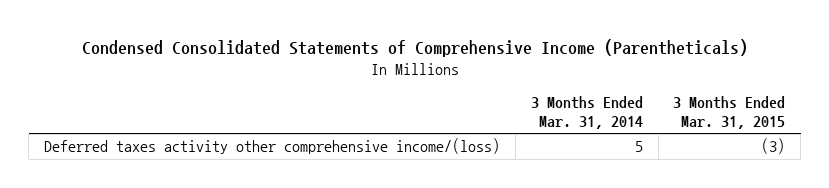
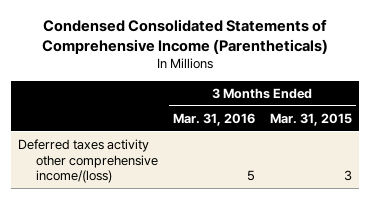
[530,96,643,129] 3 Months Ended Mar. 31, 2014 -> none
none -> [172,112,255,126] Mar. 31, 2016
[761,138,786,155] (3) -> [343,170,352,182] 3

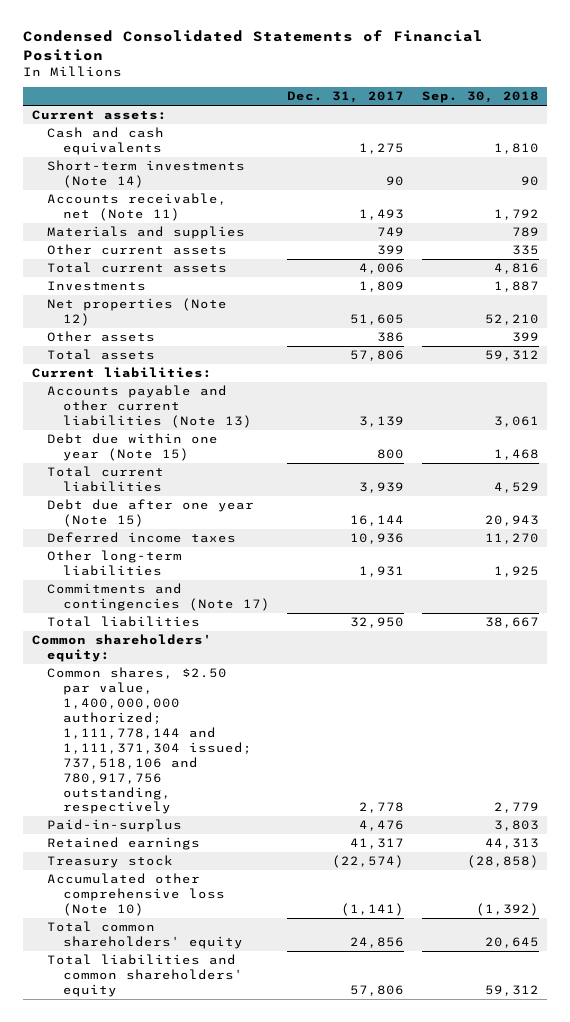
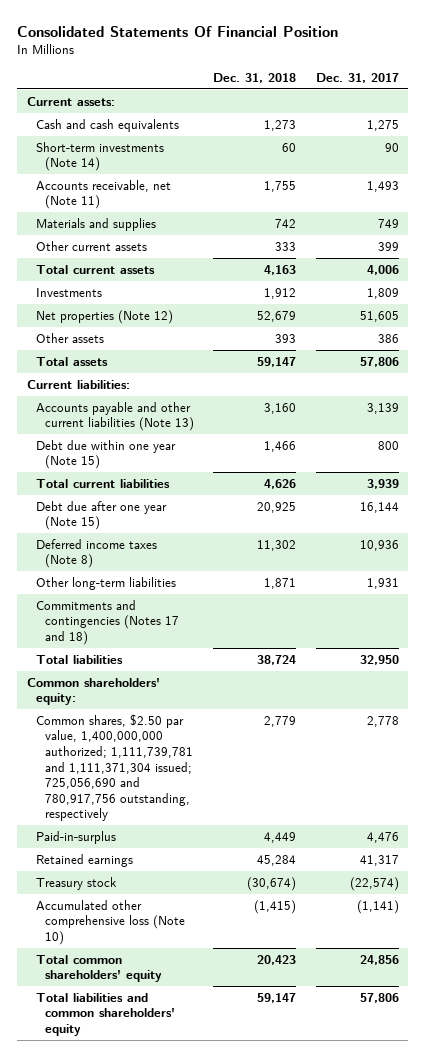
[23,30,484,61] Condensed Consolidated Statements of Financial Position -> [17,25,339,37] Consolidated Statements Of Financial Position
[421,91,539,104] Sep. 30, 2018 -> none
none -> [213,72,297,83] Dec. 31, 2018
[47,532,237,544] Deferred income taxes -> [35,538,157,569] Deferred income taxes (Note 8)
[47,583,271,612] Commitments and contingencies (Note 17) -> [35,599,180,645] Commitments and contingencies (Notes 17 and 18)
[47,667,253,815] Common shares, $2.50 par value, 1,400,000,000 authorized; 1,111,778,144 and 1,111,371,304 issued; 737,518,106 and 780,917,756 outstanding, respectively -> [35,713,194,822] Common shares, $2.50 par value, 1,400,000,000 authorized; 1,111,739,781 and 1,111,371,304 issued; 725,056,690 and 780,917,756 outstanding, respectively

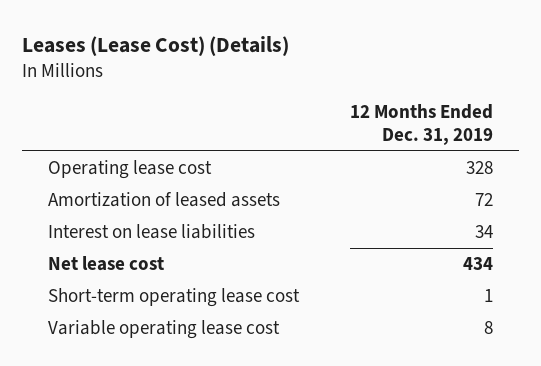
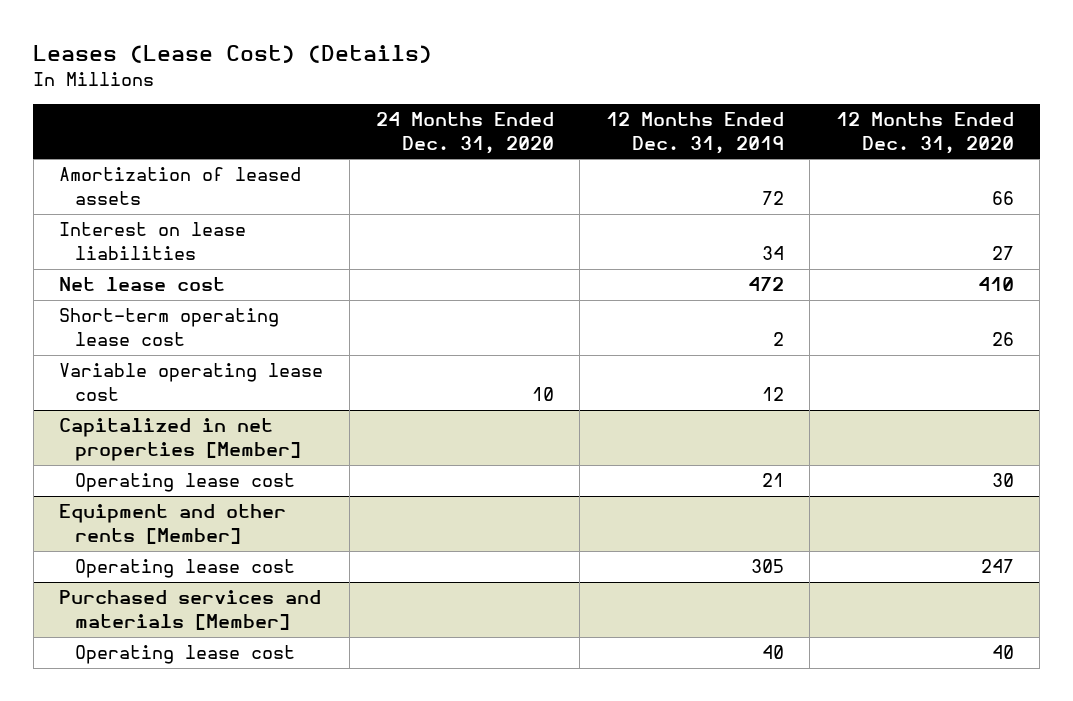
none -> [375,112,554,154] 24 Months Ended Dec. 31, 2020
none -> [835,112,1014,154] 12 Months Ended Dec. 31, 2020
[47,160,212,180] Operating lease cost -> none
[463,257,494,271] 434 -> [747,277,784,292] 472
[484,289,494,303] 1 -> [772,331,784,346] 2
[484,321,494,335] 8 -> [761,386,784,401] 12
none -> [59,418,302,461] Capitalized in net properties [Member]
none -> [75,473,296,493] Operating lease cost
none -> [59,504,287,544] Equipment and other rents [Member]
none -> [75,559,296,579] Operating lease cost
none -> [59,590,322,630] Purchased services and materials [Member]
none -> [75,645,296,665] Operating lease cost

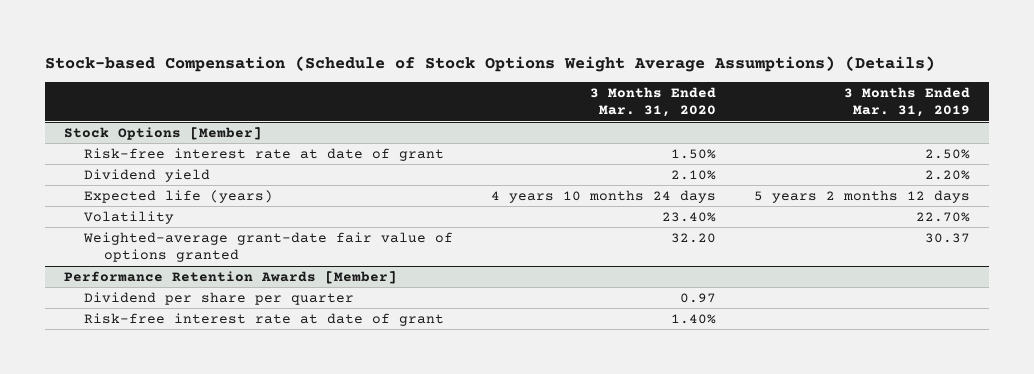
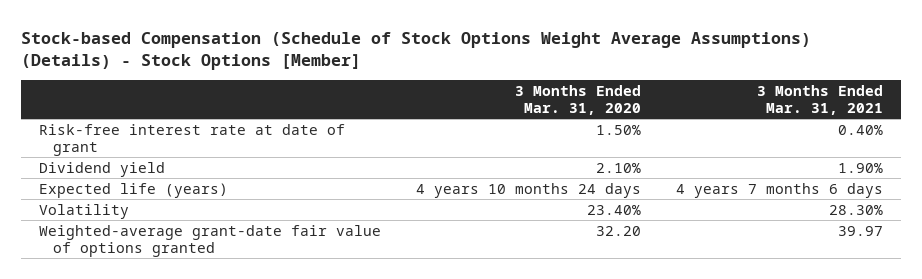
[44,55,935,72] Stock-based Compensation (Schedule of Stock Options Weight Average Assumptions) (Details) -> [21,31,812,70] Stock-based Compensation (Schedule of Stock Options Weight Average Assumptions) (Details) - Stock Options [Member]
[843,86,970,118] 3 Months Ended Mar. 31, 2019 -> none
none -> [757,84,884,115] 3 Months Ended Mar. 31, 2021
[63,126,262,140] Stock Options [Member] -> none
[63,270,397,284] Performance Retention Awards [Member] -> none
[83,291,354,305] Dividend per share per quarter -> none
[83,312,444,326] Risk-free interest rate at date of grant -> none

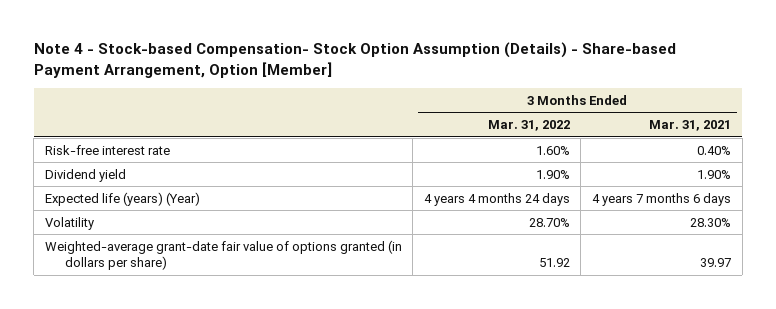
[21,31,812,70] Stock-based Compensation (Schedule of Stock Options Weight Average Assumptions) (Details) - Stock Options [Member] -> [33,42,676,78] Note 4 - Stock-based Compensation- Stock Option Assumption (Details) - Share-based Payment Arrangement, Option [Member]
[515,84,642,115] 3 Months Ended Mar. 31, 2020 -> none
none -> [487,120,570,132] Mar. 31, 2022
[39,123,346,156] Risk-free interest rate at date of grant -> [44,144,170,155] Risk-free interest rate
[39,182,229,198] Expected life (years) -> [44,191,200,206] Expected life (years) (Year)
[39,224,382,257] Weighted-average grant-date fair value of options granted -> [44,239,402,271] Weighted-average grant-date fair value of options granted (in dollars per share)

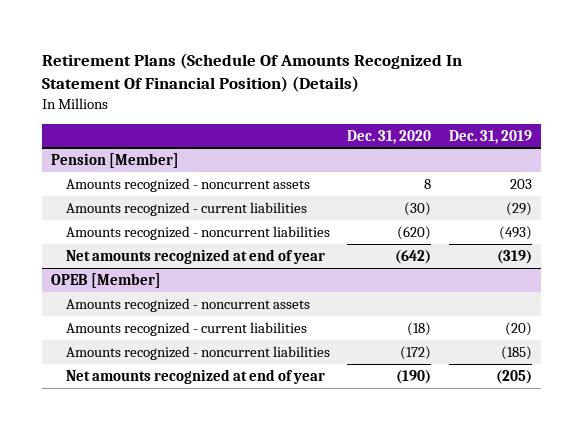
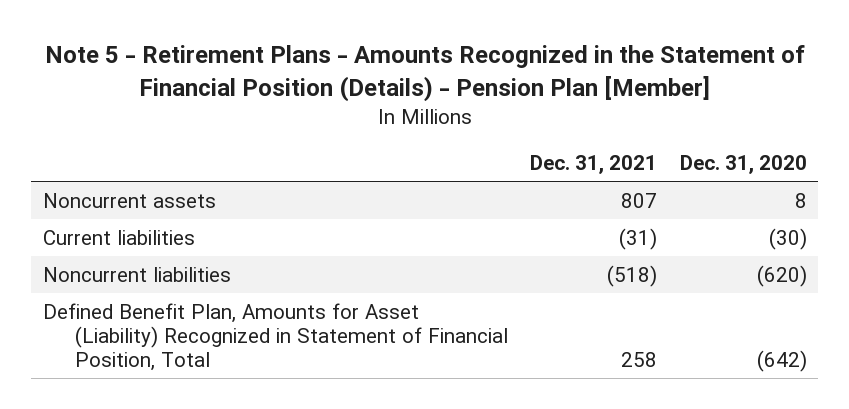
[42,52,463,92] Retirement Plans (Schedule Of Amounts Recognized In Statement Of Financial Position) (Details) -> [44,45,805,102] Note 5 - Retirement Plans - Amounts Recognized in the Statement of Financial Position (Details) - Pension Plan [Member]
[448,129,532,144] Dec. 31, 2019 -> none
none -> [530,155,658,175] Dec. 31, 2021
[51,152,180,168] Pension [Member] -> none
[51,272,162,288] OPEB [Member] -> none
[65,297,310,312] Amounts recognized - noncurrent assets -> none
[65,321,307,336] Amounts recognized - current liabilities -> none
[65,345,330,360] Amounts recognized - noncurrent liabilities -> none
[65,368,325,384] Net amounts recognized at end of year -> none
[65,177,310,192] Amounts recognized - noncurrent assets -> [42,192,216,208] Noncurrent assets
[65,201,307,216] Amounts recognized - current liabilities -> [42,229,195,245] Current liabilities
[65,225,330,240] Amounts recognized - noncurrent liabilities -> [42,266,231,282] Noncurrent liabilities
[65,248,325,264] Net amounts recognized at end of year -> [42,302,509,372] Defined Benefit Plan, Amounts for Asset (Liability) Recognized in Statement of Financial Position, Total

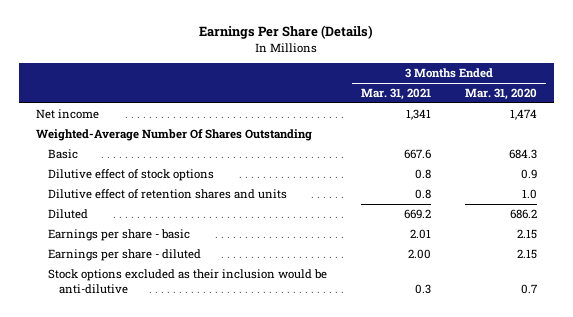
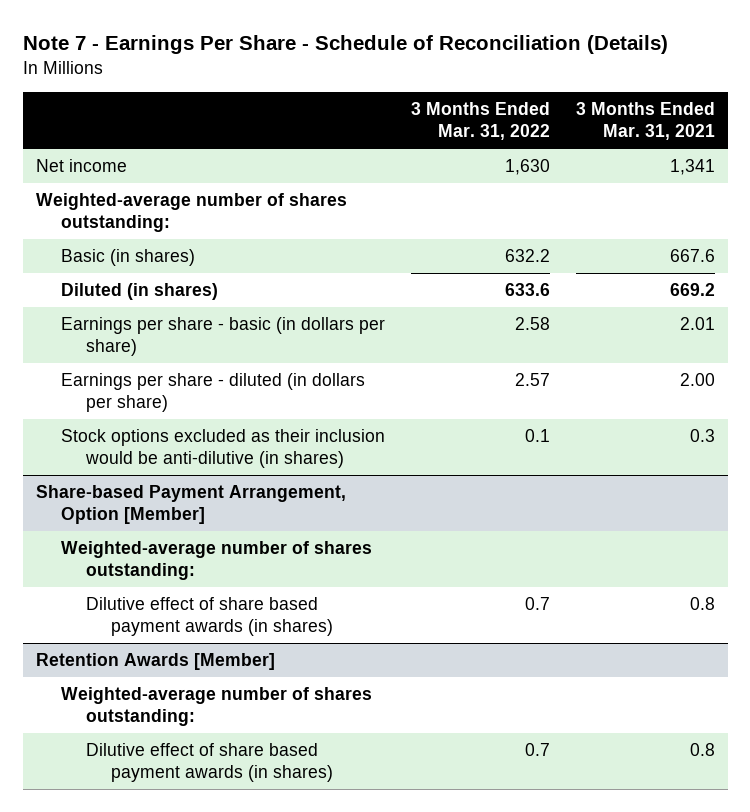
[199,25,374,40] Earnings Per Share (Details) -> [22,35,668,55] Note 7 - Earnings Per Share - Schedule of Reconciliation (Details)
[465,87,538,100] Mar. 31, 2020 -> none
none -> [410,102,550,141] 3 Months Ended Mar. 31, 2022
[47,168,214,181] Dilutive effect of stock options -> none
[47,188,287,199] Dilutive effect of retention shares and units -> none
[35,128,312,141] Weighted-Average Number Of Shares Outstanding -> [35,193,347,233] Weighted-average number of shares outstanding:
[47,148,78,159] Basic -> [60,249,195,267] Basic (in shares)
[47,208,88,219] Diluted -> [60,283,218,301] Diluted (in shares)
[47,228,190,241] Earnings per share - basic -> [60,317,385,357] Earnings per share - basic (in dollars per share)
[47,248,201,261] Earnings per share - diluted -> [60,373,365,413] Earnings per share - diluted (in dollars per share)
[47,268,327,294] Stock options excluded as their inclusion would be anti-dilutive -> [60,429,385,469] Stock options excluded as their inclusion would be anti-dilutive (in shares)
none -> [35,485,346,525] Share-based Payment Arrangement, Option [Member]
none -> [60,541,372,581] Weighted-average number of shares outstanding:
none -> [85,597,334,637] Dilutive effect of share based payment awards (in shares)
none -> [35,653,275,671] Retention Awards [Member]
none -> [60,687,372,727] Weighted-average number of shares outstanding:
none -> [85,743,334,783] Dilutive effect of share based payment awards (in shares)

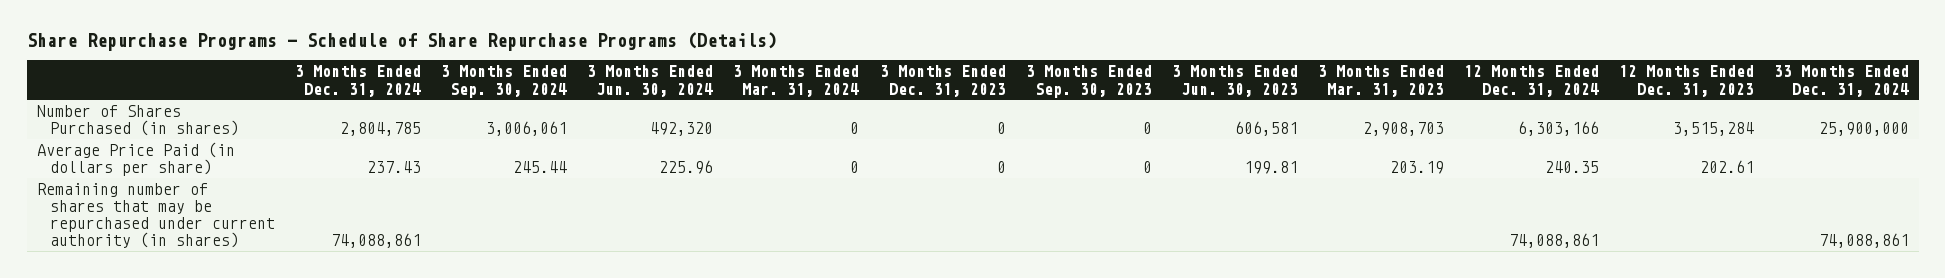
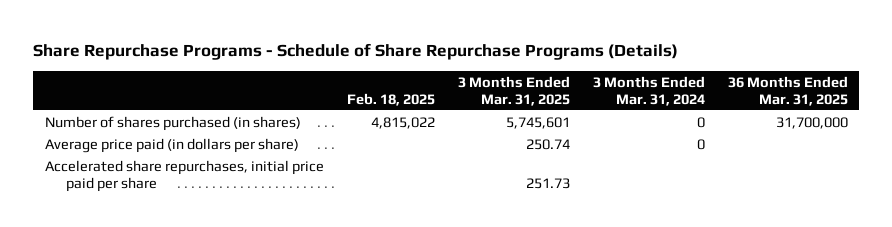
[295,65,422,97] 3 Months Ended Dec. 31, 2024 -> none
[441,65,568,98] 3 Months Ended Sep. 30, 2024 -> none
[587,65,714,97] 3 Months Ended Jun. 30, 2024 -> none
[879,65,1006,97] 3 Months Ended Dec. 31, 2023 -> none
[1025,65,1152,98] 3 Months Ended Sep. 30, 2023 -> none
[1171,65,1298,97] 3 Months Ended Jun. 30, 2023 -> none
[1317,65,1444,97] 3 Months Ended Mar. 31, 2023 -> none
[1463,65,1599,97] 12 Months Ended Dec. 31, 2024 -> none
[1618,65,1754,97] 12 Months Ended Dec. 31, 2023 -> none
[1773,65,1909,97] 33 Months Ended Dec. 31, 2024 -> none
none -> [346,92,435,106] Feb. 18, 2025
none -> [457,75,570,106] 3 Months Ended Mar. 31, 2025
none -> [727,75,848,106] 36 Months Ended Mar. 31, 2025
[36,183,276,249] Remaining number of shares that may be repurchased under current authority (in shares) -> none
[36,105,240,137] Number of Shares Purchased (in shares) -> [44,115,301,131] Number of shares purchased (in shares)
[36,142,235,177] Average Price Paid (in dollars per share) -> [44,137,299,153] Average price paid (in dollars per share)
none -> [44,159,324,192] Accelerated share repurchases, initial price paid per share

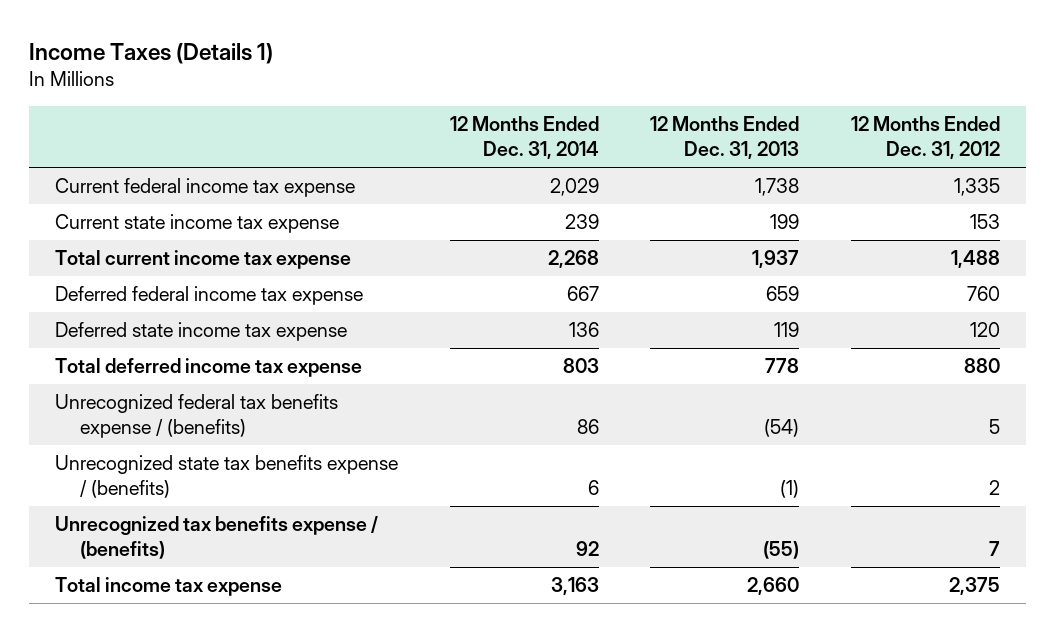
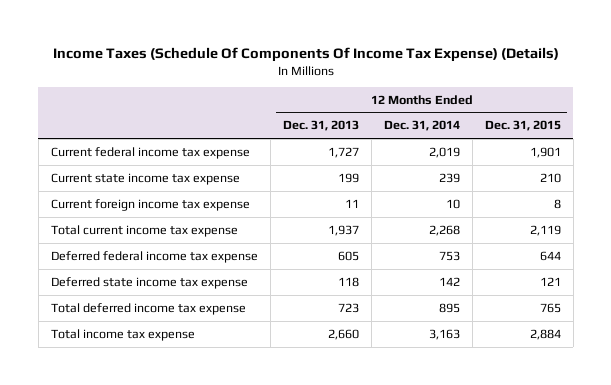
[29,42,274,64] Income Taxes (Details 1) -> [52,46,559,62] Income Taxes (Schedule Of Components Of Income Tax Expense) (Details)
[850,116,1000,160] 12 Months Ended Dec. 31, 2012 -> none
none -> [484,120,561,132] Dec. 31, 2015
[549,178,599,197] 2,029 -> [428,146,460,158] 2,019
[755,178,800,197] 1,738 -> [327,146,359,158] 1,727
none -> [50,198,250,211] Current foreign income tax expense
[54,394,338,439] Unrecognized federal tax benefits expense / (benefits) -> none
[54,455,398,499] Unrecognized state tax benefits expense / (benefits) -> none
[54,516,378,560] Unrecognized tax benefits expense / (benefits) -> none
[566,286,599,302] 667 -> [438,250,460,261] 753
[766,286,800,302] 659 -> [337,250,359,261] 605
[568,322,599,338] 136 -> [438,276,460,286] 142
[774,322,800,338] 119 -> [337,276,359,287] 118
[562,358,599,374] 803 -> [438,302,460,313] 895
[765,358,800,374] 778 -> [337,302,359,313] 723

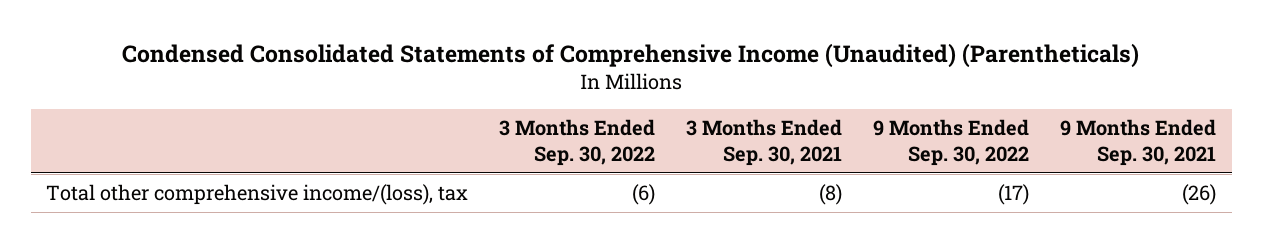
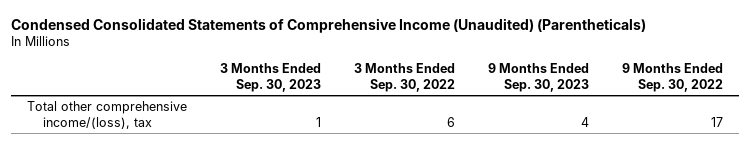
[686,119,843,166] 3 Months Ended Sep. 30, 2021 -> none
[1060,119,1217,166] 9 Months Ended Sep. 30, 2021 -> none
none -> [219,63,321,93] 3 Months Ended Sep. 30, 2023
none -> [487,63,589,93] 9 Months Ended Sep. 30, 2023
[632,184,656,206] (6) -> [446,116,455,127] 6
[998,184,1030,206] (17) -> [710,116,723,127] 17

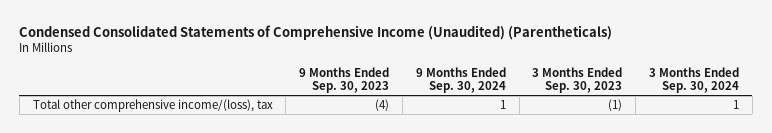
[353,63,455,93] 3 Months Ended Sep. 30, 2022 -> none
[621,63,723,93] 9 Months Ended Sep. 30, 2022 -> none
none -> [415,66,506,94] 9 Months Ended Sep. 30, 2024
none -> [648,66,739,94] 3 Months Ended Sep. 30, 2024
[315,116,321,127] 1 -> [608,98,623,111] (1)
[580,116,589,127] 4 -> [375,98,390,111] (4)

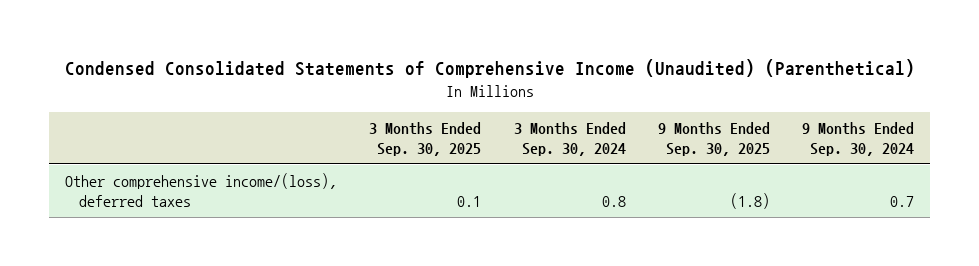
[19,24,613,40] Condensed Consolidated Statements of Comprehensive Income (Unaudited) (Parentheticals) -> [64,59,915,79] Condensed Consolidated Statements of Comprehensive Income (Unaudited) (Parenthetical)
[299,66,390,94] 9 Months Ended Sep. 30, 2023 -> none
[532,66,623,94] 3 Months Ended Sep. 30, 2023 -> none
none -> [369,121,482,157] 3 Months Ended Sep. 30, 2025
none -> [657,121,770,157] 9 Months Ended Sep. 30, 2025
[32,98,273,112] Total other comprehensive income/(loss), tax -> [65,172,338,208] Other comprehensive income/(loss), deferred taxes
[499,99,506,109] 1 -> [889,196,914,208] 0.7
[732,99,739,109] 1 -> [601,196,626,208] 0.8

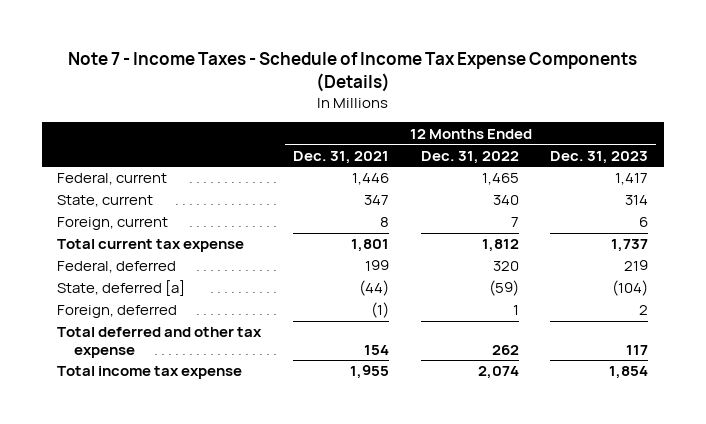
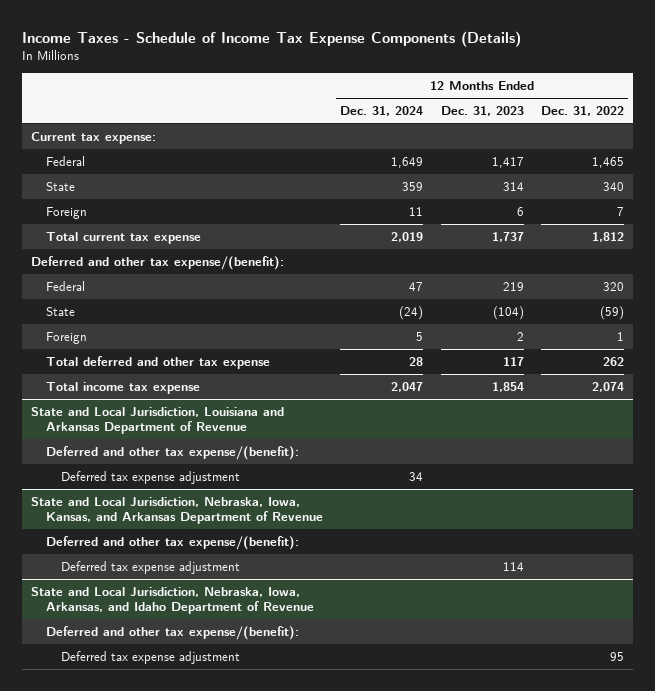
[67,51,637,92] Note 7 - Income Taxes - Schedule of Income Tax Expense Components (Details) -> [22,30,522,47] Income Taxes - Schedule of Income Tax Expense Components (Details)
[293,150,390,164] Dec. 31, 2021 -> none
none -> [340,106,424,117] Dec. 31, 2024
none -> [31,131,157,144] Current tax expense:
[57,173,168,186] Federal, current -> [46,155,86,166] Federal
[57,195,154,208] State, current -> [46,181,76,191] State
[57,217,169,231] Foreign, current -> [46,206,88,219] Foreign
none -> [31,255,285,270] Deferred and other tax expense/(benefit):
[57,261,177,274] Federal, deferred -> [46,280,86,291] Federal
[57,280,186,297] State, deferred [a] -> [46,306,76,316] State
[57,305,178,319] Foreign, deferred -> [46,331,88,344] Foreign
none -> [31,406,285,434] State and Local Jurisdiction, Louisiana and Arkansas Department of Revenue
none -> [46,445,300,460] Deferred and other tax expense/(benefit):
none -> [60,470,240,484] Deferred tax expense adjustment
none -> [31,496,324,524] State and Local Jurisdiction, Nebraska, Iowa, Kansas, and Arkansas Department of Revenue
none -> [46,535,300,550] Deferred and other tax expense/(benefit):
none -> [60,560,240,574] Deferred tax expense adjustment
none -> [31,586,315,614] State and Local Jurisdiction, Nebraska, Iowa, Arkansas, and Idaho Department of Revenue
none -> [46,625,300,640] Deferred and other tax expense/(benefit):
none -> [60,650,240,664] Deferred tax expense adjustment

